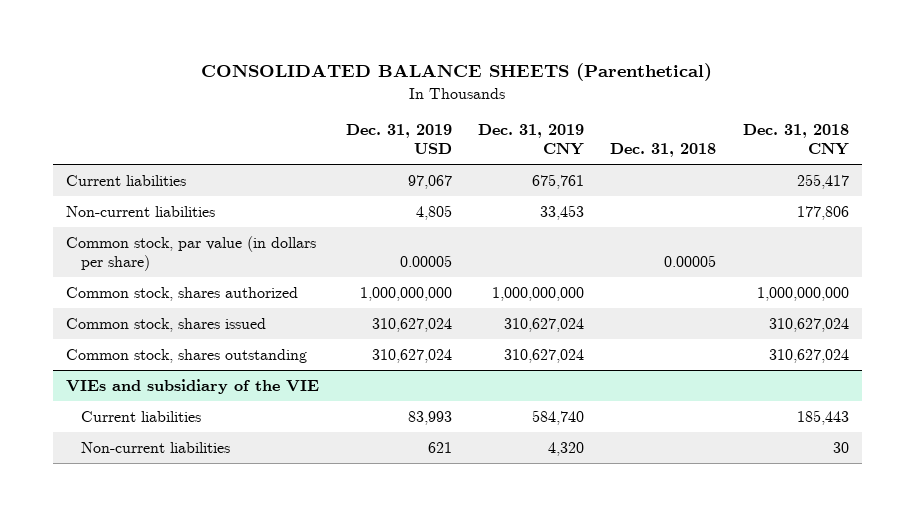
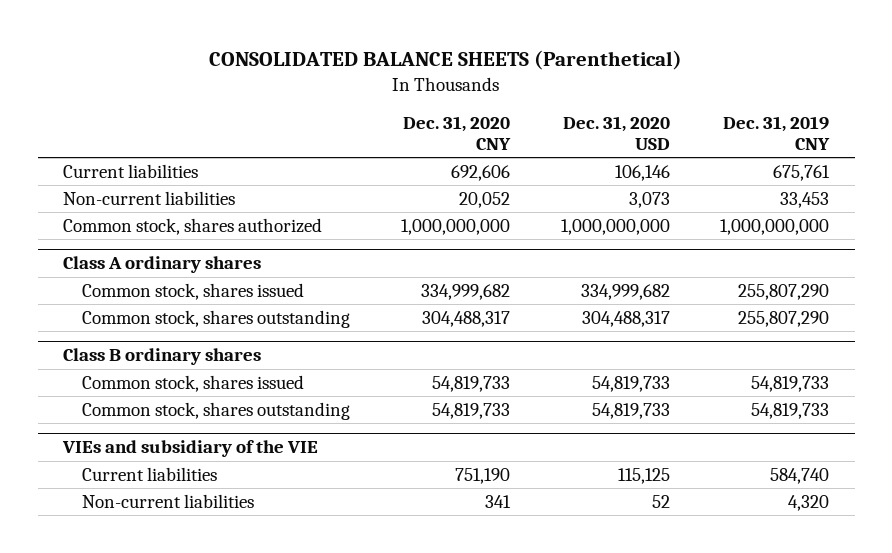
[345,123,452,155] Dec. 31, 2019 USD -> none
[610,143,717,158] Dec. 31, 2018 -> none
[742,123,849,156] Dec. 31, 2018 CNY -> none
none -> [402,115,511,151] Dec. 31, 2020 CNY
none -> [562,115,670,151] Dec. 31, 2020 USD
[66,235,317,272] Common stock, par value (in dollars per share) -> none
none -> [62,256,261,274] Class A ordinary shares
[503,317,584,332] 310,627,024 -> [738,283,830,300] 255,807,290
[503,348,584,363] 310,627,024 -> [738,310,830,327] 255,807,290
none -> [62,348,261,366] Class B ordinary shares
none -> [82,374,305,392] Common stock, shares issued
none -> [82,401,351,420] Common stock, shares outstanding

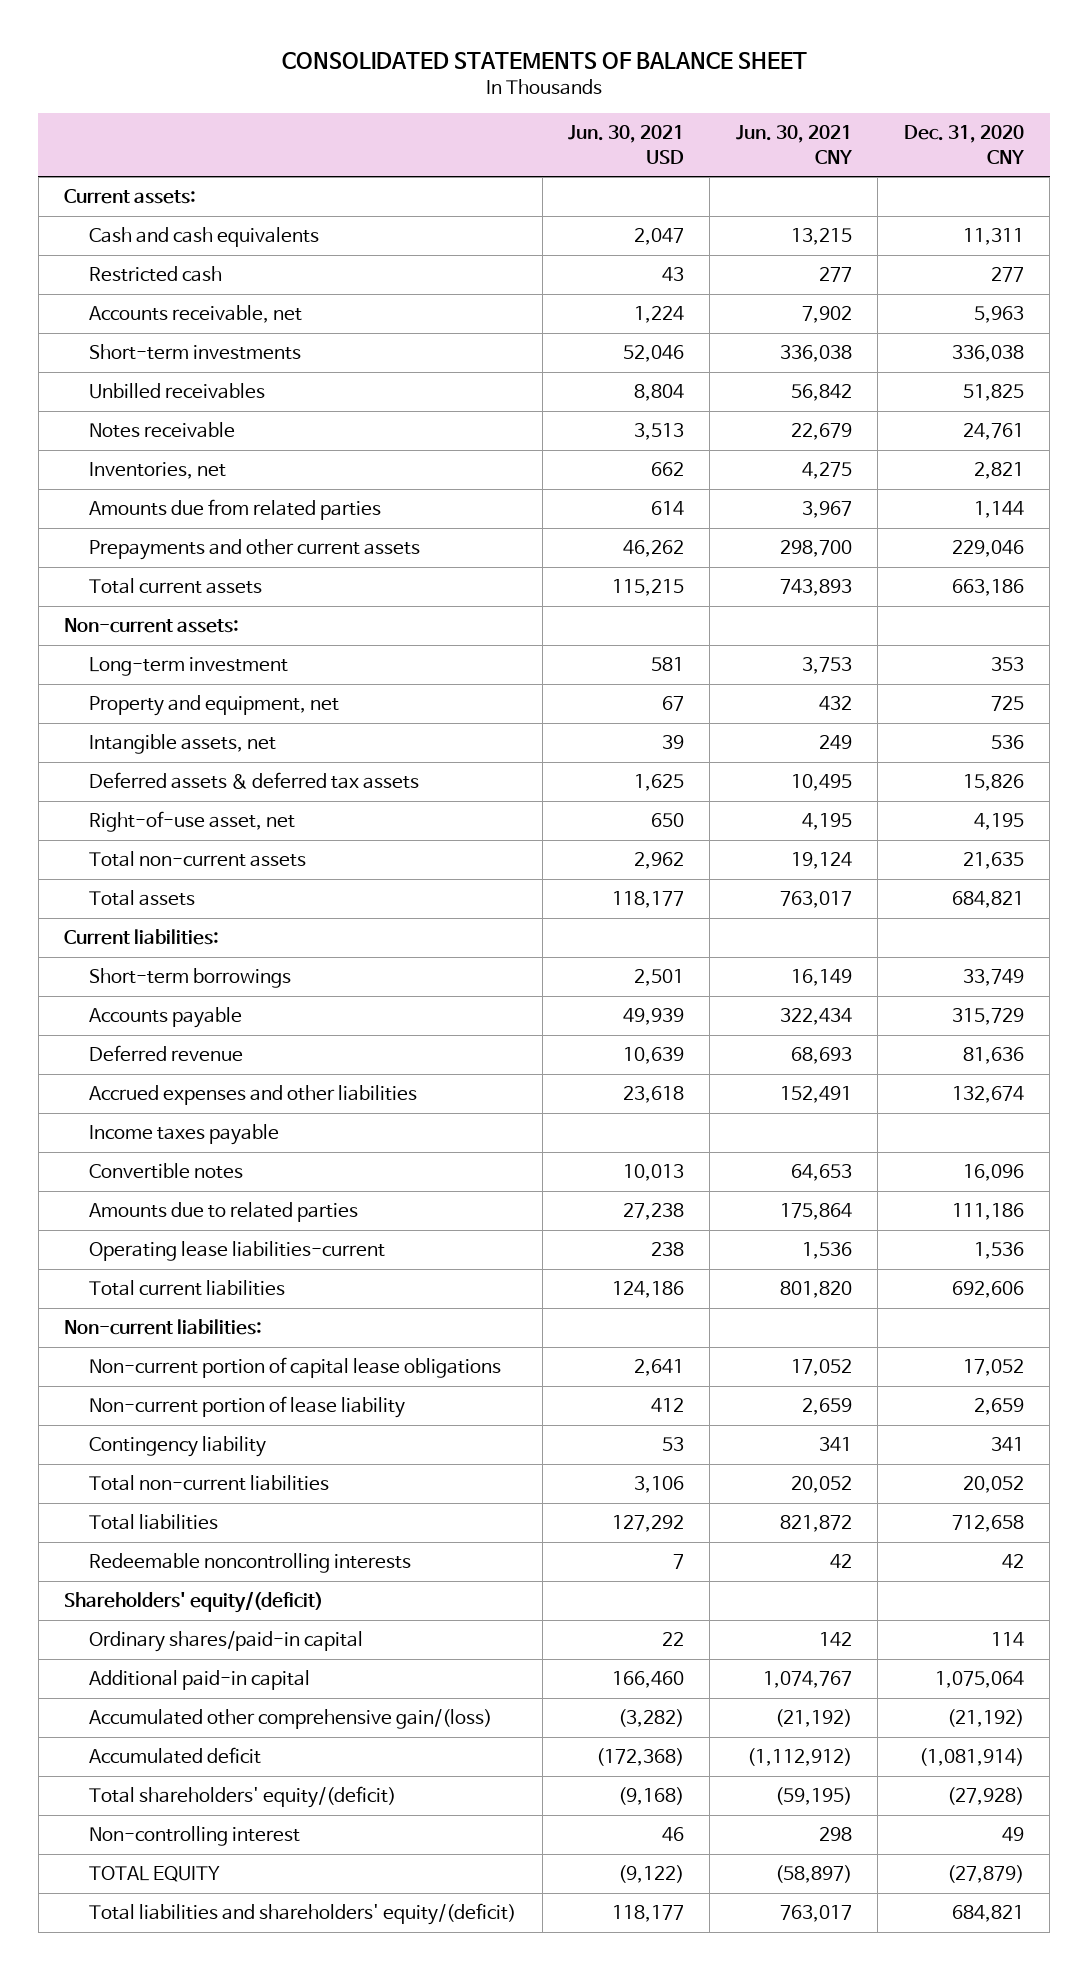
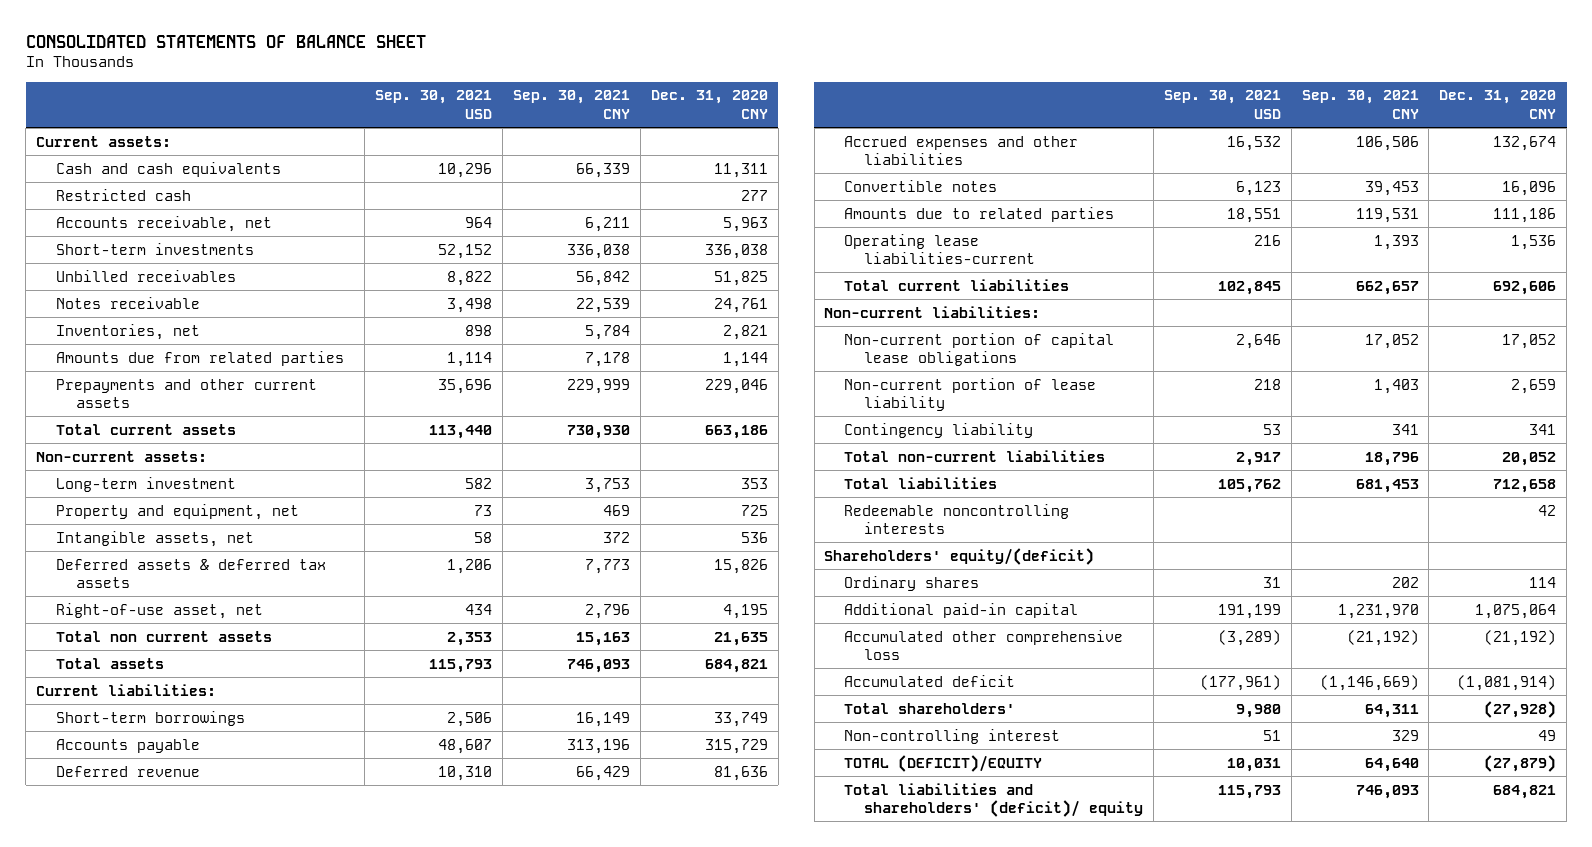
[568,125,685,164] Jun. 30, 2021 USD -> none
[735,125,852,164] Jun. 30, 2021 CNY -> none
none -> [375,90,493,119] Sep. 30, 2021 USD
none -> [512,90,630,119] Sep. 30, 2021 CNY
[89,851,307,868] Total non-current assets -> [55,630,272,642] Total non current assets
[89,1124,280,1146] Income taxes payable -> none
[89,1631,364,1653] Ordinary shares/paid-in capital -> [844,575,980,591] Ordinary shares
[89,1709,493,1730] Accumulated other comprehensive gain/(loss) -> [844,629,1124,660] Accumulated other comprehensive loss
[89,1786,397,1809] Total shareholders' equity/(deficit) -> [844,702,1016,714] Total shareholders'
[89,1866,221,1883] TOTAL EQUITY -> [844,754,1043,772] TOTAL (DEFICIT)/EQUITY
[89,1903,517,1926] Total liabilities and shareholders' equity/(deficit) -> [844,782,1144,817] Total liabilities and shareholders' (deficit)/ equity

